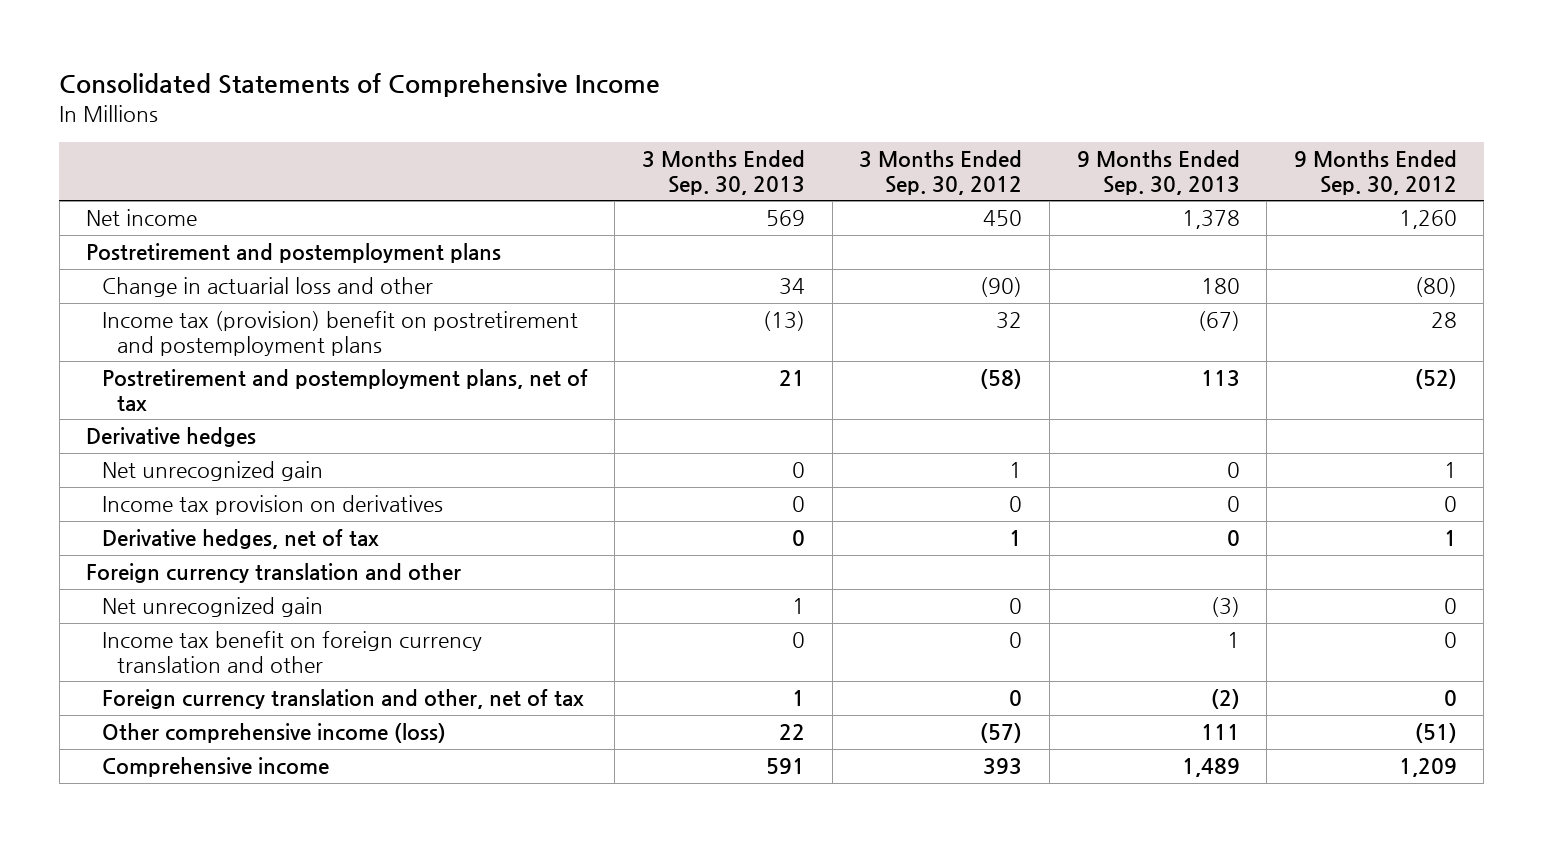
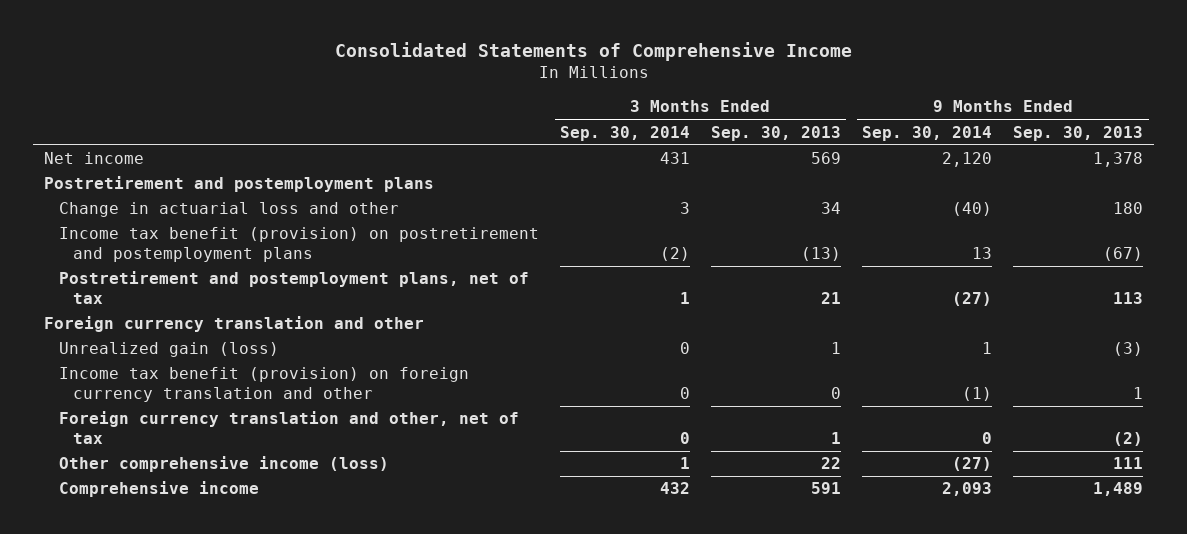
[859,149,1023,195] 3 Months Ended Sep. 30, 2012 -> none
[1293,149,1457,195] 9 Months Ended Sep. 30, 2012 -> none
none -> [559,125,690,141] Sep. 30, 2014
none -> [862,125,993,141] Sep. 30, 2014
[101,311,578,356] Income tax (provision) benefit on postretirement and postemployment plans -> [58,227,539,263] Income tax benefit (provision) on postretirement and postemployment plans
[86,427,257,448] Derivative hedges -> none
[101,461,323,482] Net unrecognized gain -> none
[101,495,443,516] Income tax provision on derivatives -> none
[101,529,379,550] Derivative hedges, net of tax -> none
[101,597,323,618] Net unrecognized gain -> [58,342,279,358] Unrealized gain (loss)
[101,631,482,673] Income tax benefit on foreign currency translation and other -> [58,367,469,403] Income tax benefit (provision) on foreign currency translation and other

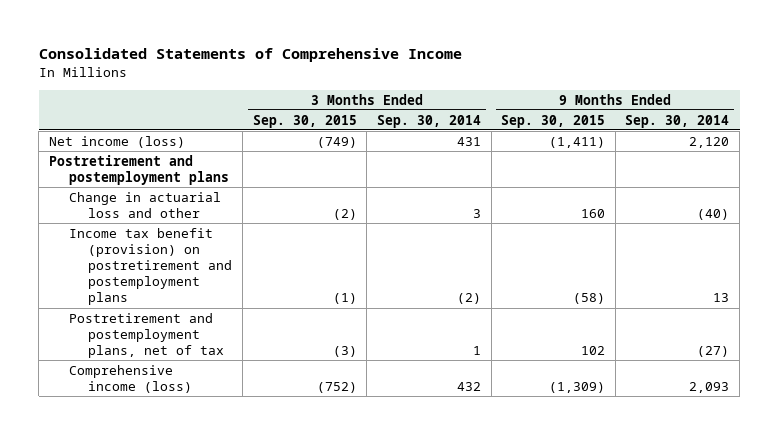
[711,125,842,141] Sep. 30, 2013 -> none
[1013,125,1144,141] Sep. 30, 2013 -> none
none -> [252,114,357,128] Sep. 30, 2015
none -> [501,114,606,128] Sep. 30, 2015
[43,152,144,165] Net income -> [48,135,185,148] Net income (loss)
[43,316,424,333] Foreign currency translation and other -> none
[58,342,279,358] Unrealized gain (loss) -> none
[58,367,469,403] Income tax benefit (provision) on foreign currency translation and other -> none
[58,411,519,445] Foreign currency translation and other, net of tax -> none
[58,456,389,473] Other comprehensive income (loss) -> none
[58,481,259,498] Comprehensive income -> [68,364,193,393] Comprehensive income (loss)

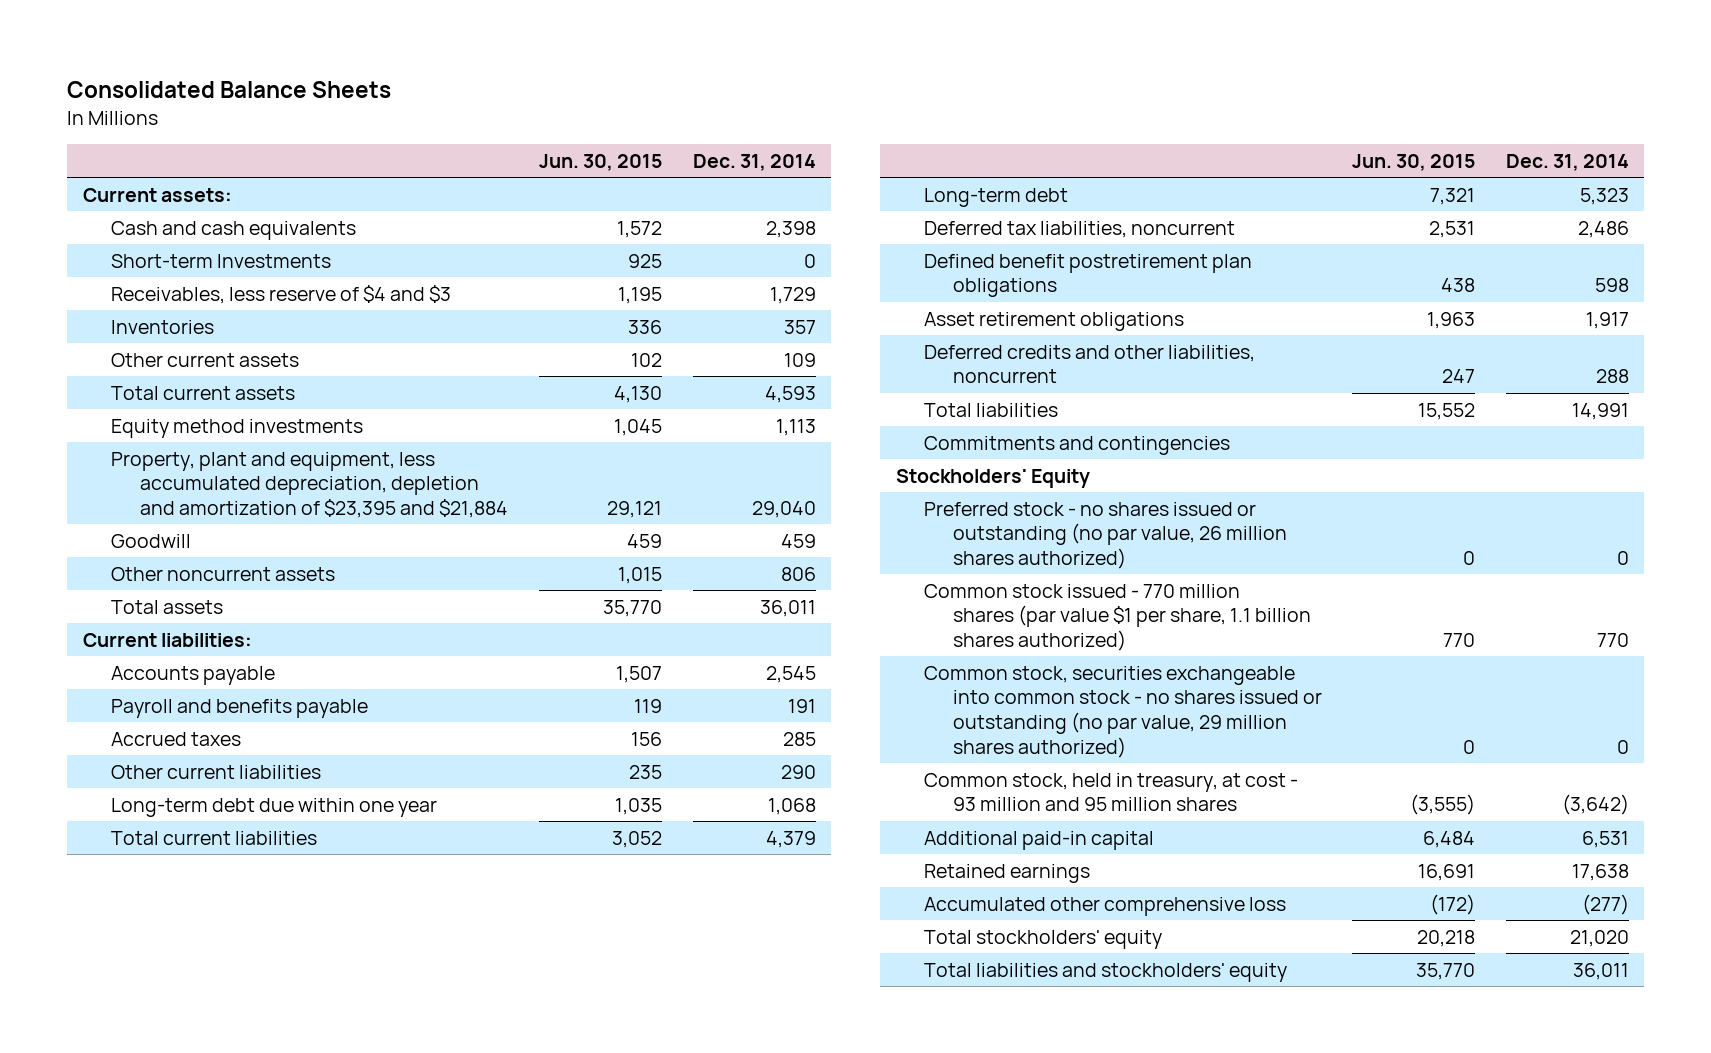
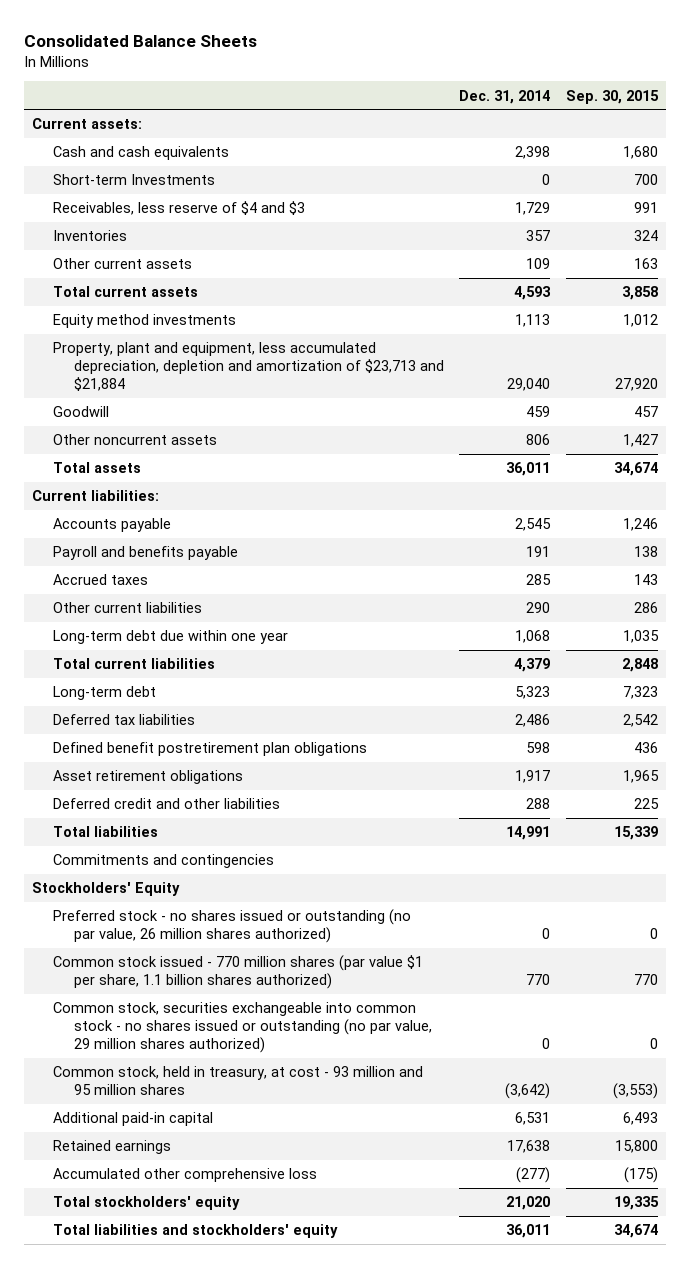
[539,153,663,171] Jun. 30, 2015 -> none
none -> [566,89,660,104] Sep. 30, 2015
[111,451,508,519] Property, plant and equipment, less accumulated depreciation, depletion and amortization of $23,395 and $21,884 -> [52,342,444,392] Property, plant and equipment, less accumulated depreciation, depletion and amortization of $23,713 and $21,884
[924,220,1236,238] Deferred tax liabilities, noncurrent -> [52,714,195,726] Deferred tax liabilities
[924,344,1256,384] Deferred credits and other liabilities, noncurrent -> [52,798,280,810] Deferred credit and other liabilities

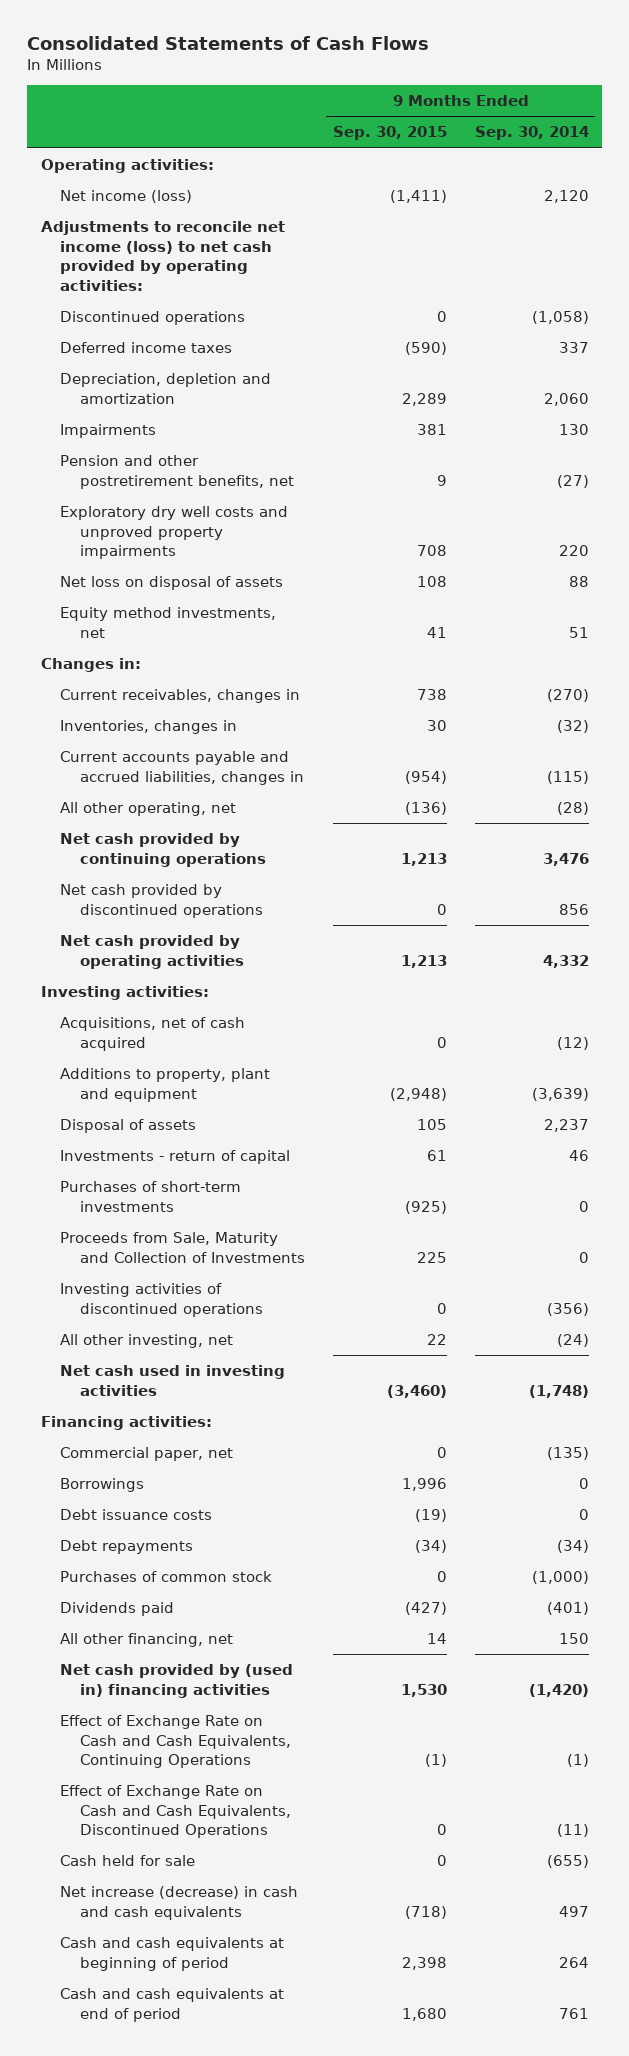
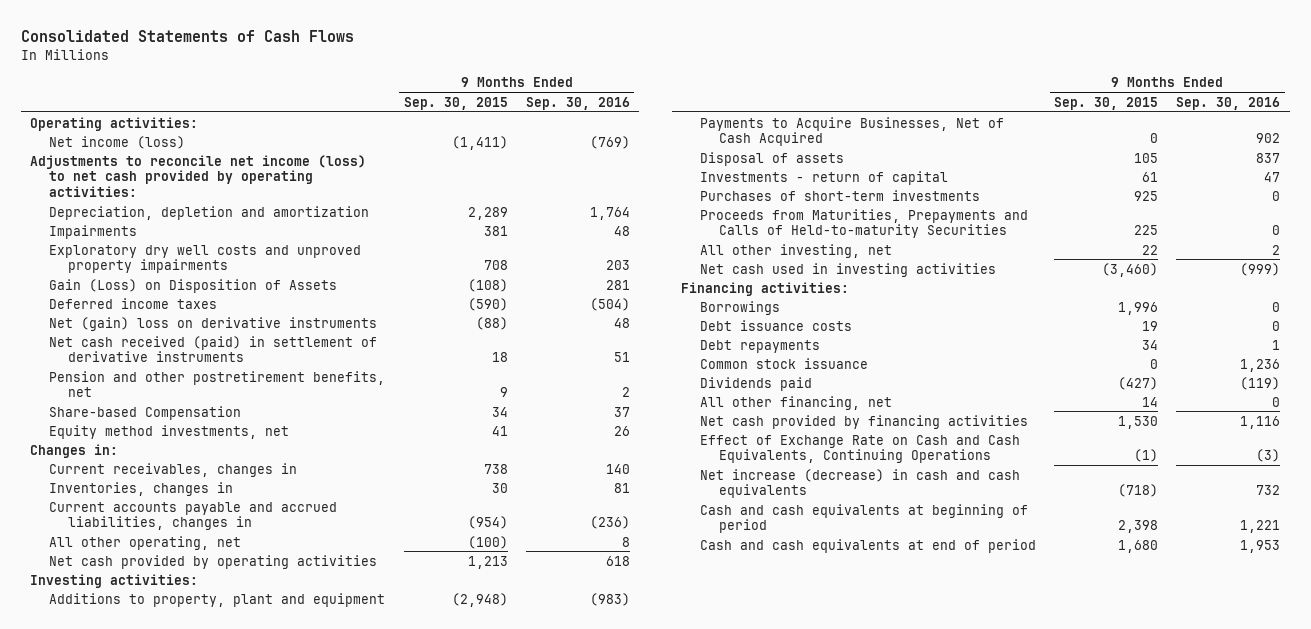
[474,126,589,141] Sep. 30, 2014 -> none
none -> [525,96,630,110] Sep. 30, 2016
[60,311,246,326] Discontinued operations -> none
[60,576,284,591] Net loss on disposal of assets -> [49,278,338,293] Gain (Loss) on Disposition of Assets
[416,576,447,588] 108 -> [467,278,508,292] (108)
[60,342,233,354] Deferred income taxes -> [49,297,218,309] Deferred income taxes
none -> [49,316,378,331] Net (gain) loss on derivative instruments
none -> [49,335,378,363] Net cash received (paid) in settlement of derivative instruments
[60,455,294,489] Pension and other postretirement benefits, net -> [49,370,386,398] Pension and other postretirement benefits, net
none -> [49,405,242,420] Share-based Compensation
[60,833,266,867] Net cash provided by continuing operations -> none
[60,884,263,918] Net cash provided by discontinued operations -> none
[404,802,447,816] (136) -> [467,535,508,549] (100)
[60,1017,246,1051] Acquisitions, net of cash acquired -> none
none -> [700,116,1005,147] Payments to Acquire Businesses, Net of Cash Acquired
[60,1283,263,1317] Investing activities of discontinued operations -> none
[404,1200,447,1214] (925) -> [1134,190,1159,201] 925
[60,1232,305,1263] Proceeds from Sale, Maturity and Collection of Investments -> [700,208,1029,239] Proceeds from Maturities, Prepayments and Calls of Held-to-maturity Securities
[60,1447,234,1462] Commercial paper, net -> none
[60,1571,273,1583] Purchases of common stock -> none
[414,1509,447,1523] (19) -> [1142,320,1159,331] 19
[414,1540,447,1554] (34) -> [1142,339,1159,350] 34
none -> [700,357,869,369] Common stock issuance
[60,1664,294,1698] Net cash provided by (used in) financing activities -> [700,414,1029,429] Net cash provided by financing activities
[60,1785,291,1839] Effect of Exchange Rate on Cash and Cash Equivalents, Discontinued Operations -> none
[60,1855,196,1867] Cash held for sale -> none

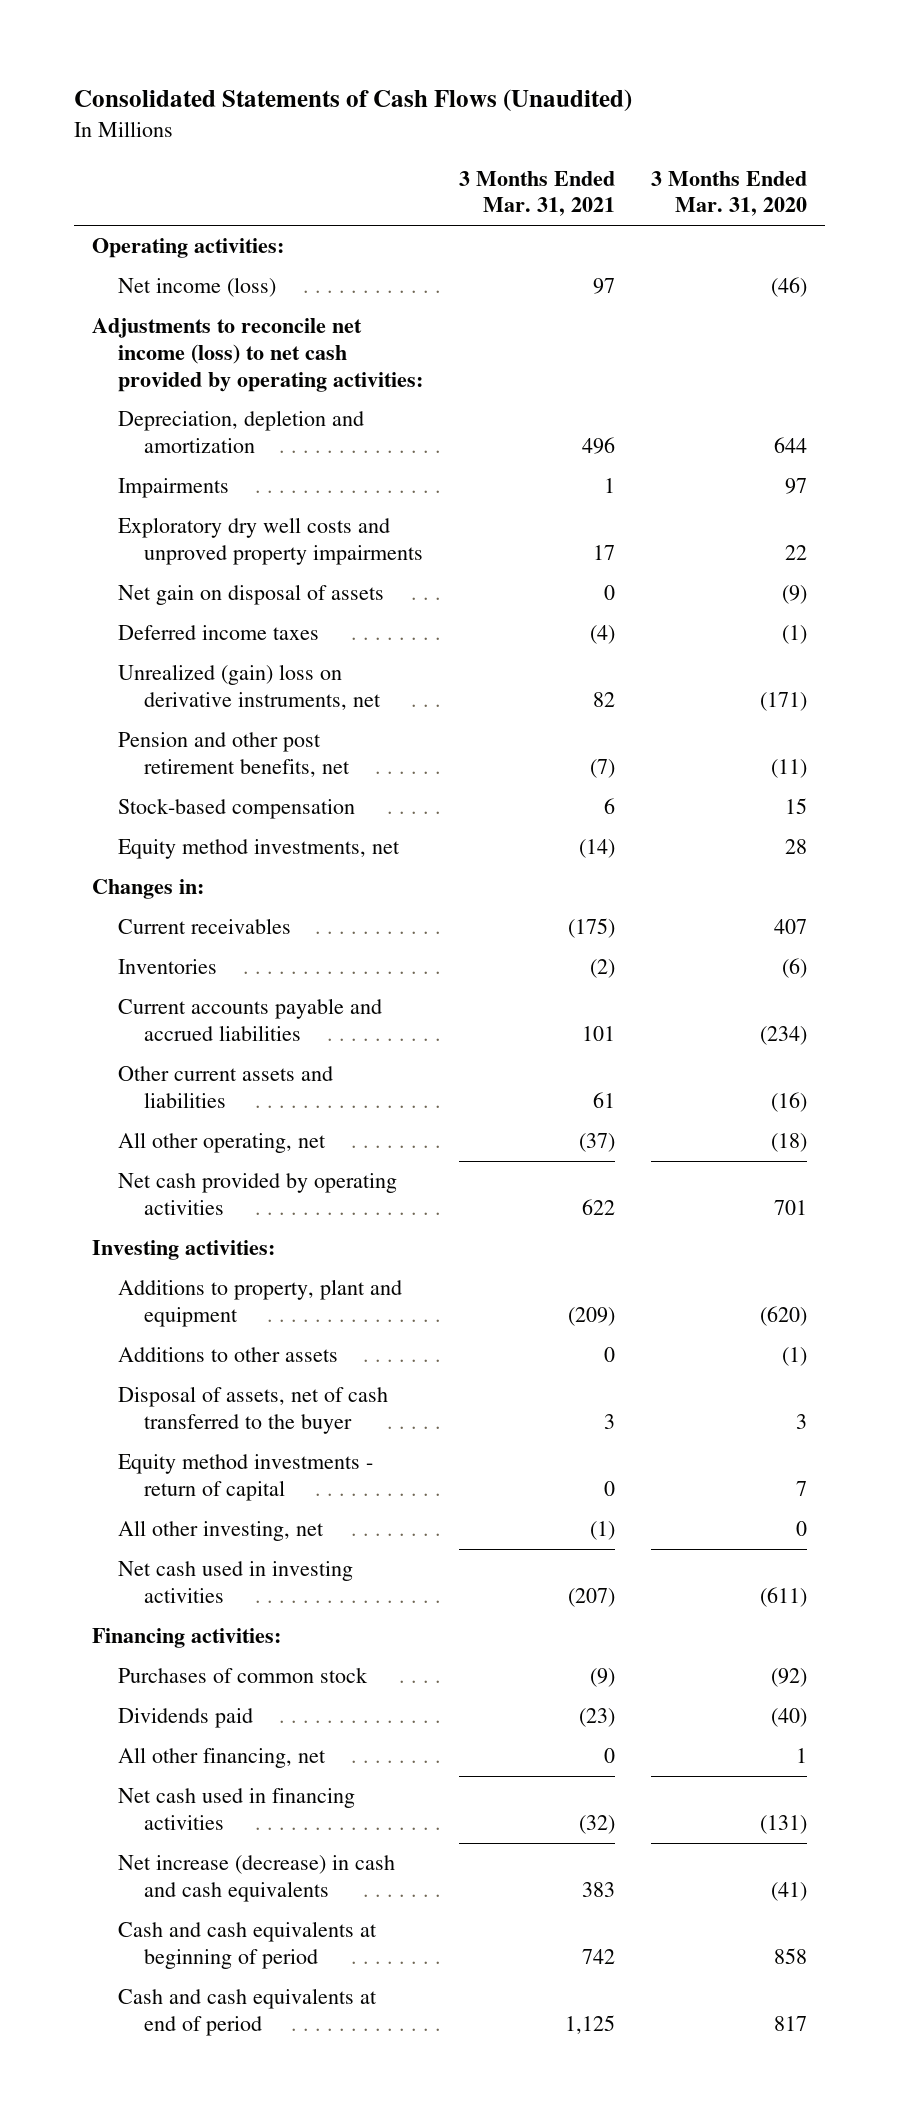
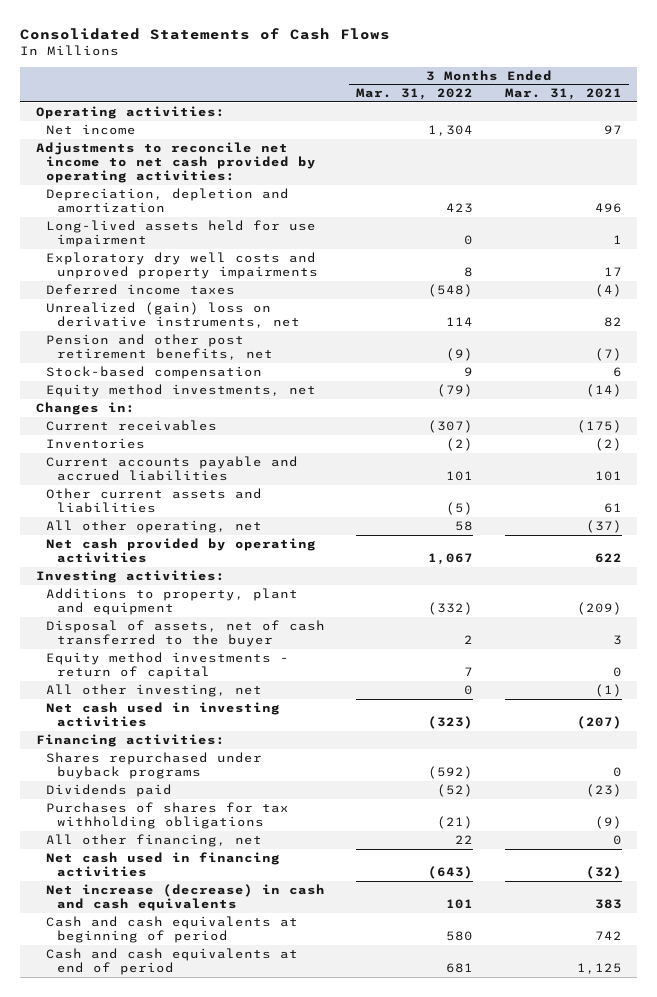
[73,89,632,113] Consolidated Statements of Cash Flows (Unaudited) -> [19,27,390,40] Consolidated Statements of Cash Flows
[651,170,808,217] 3 Months Ended Mar. 31, 2020 -> none
none -> [356,88,474,101] Mar. 31, 2022
[117,277,276,298] Net income (loss) -> [46,124,137,136] Net income
[91,318,423,392] Adjustments to reconcile net income (loss) to net cash provided by operating activities: -> [35,142,317,184] Adjustments to reconcile net income to net cash provided by operating activities:
[117,478,229,499] Impairments -> none
none -> [46,220,317,248] Long-lived assets held for use impairment
[117,584,384,606] Net gain on disposal of assets -> none
[117,1347,338,1363] Additions to other assets -> none
[117,1667,368,1684] Purchases of common stock -> none
none -> [46,752,263,780] Shares repurchased under buyback programs
none -> [46,802,290,830] Purchases of shares for tax withholding obligations

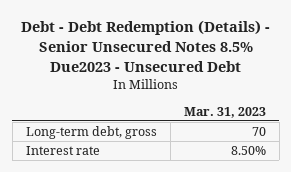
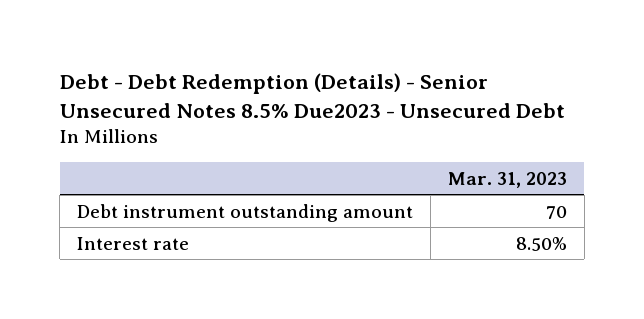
[25,126,157,140] Long-term debt, gross -> [77,203,414,222] Debt instrument outstanding amount

